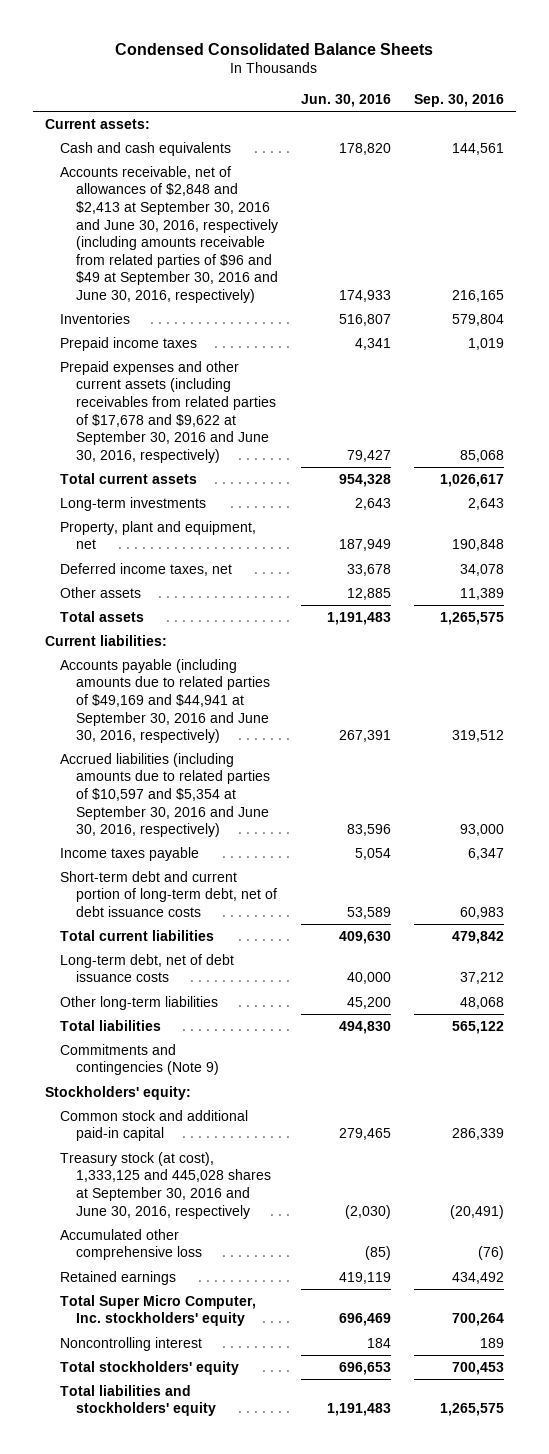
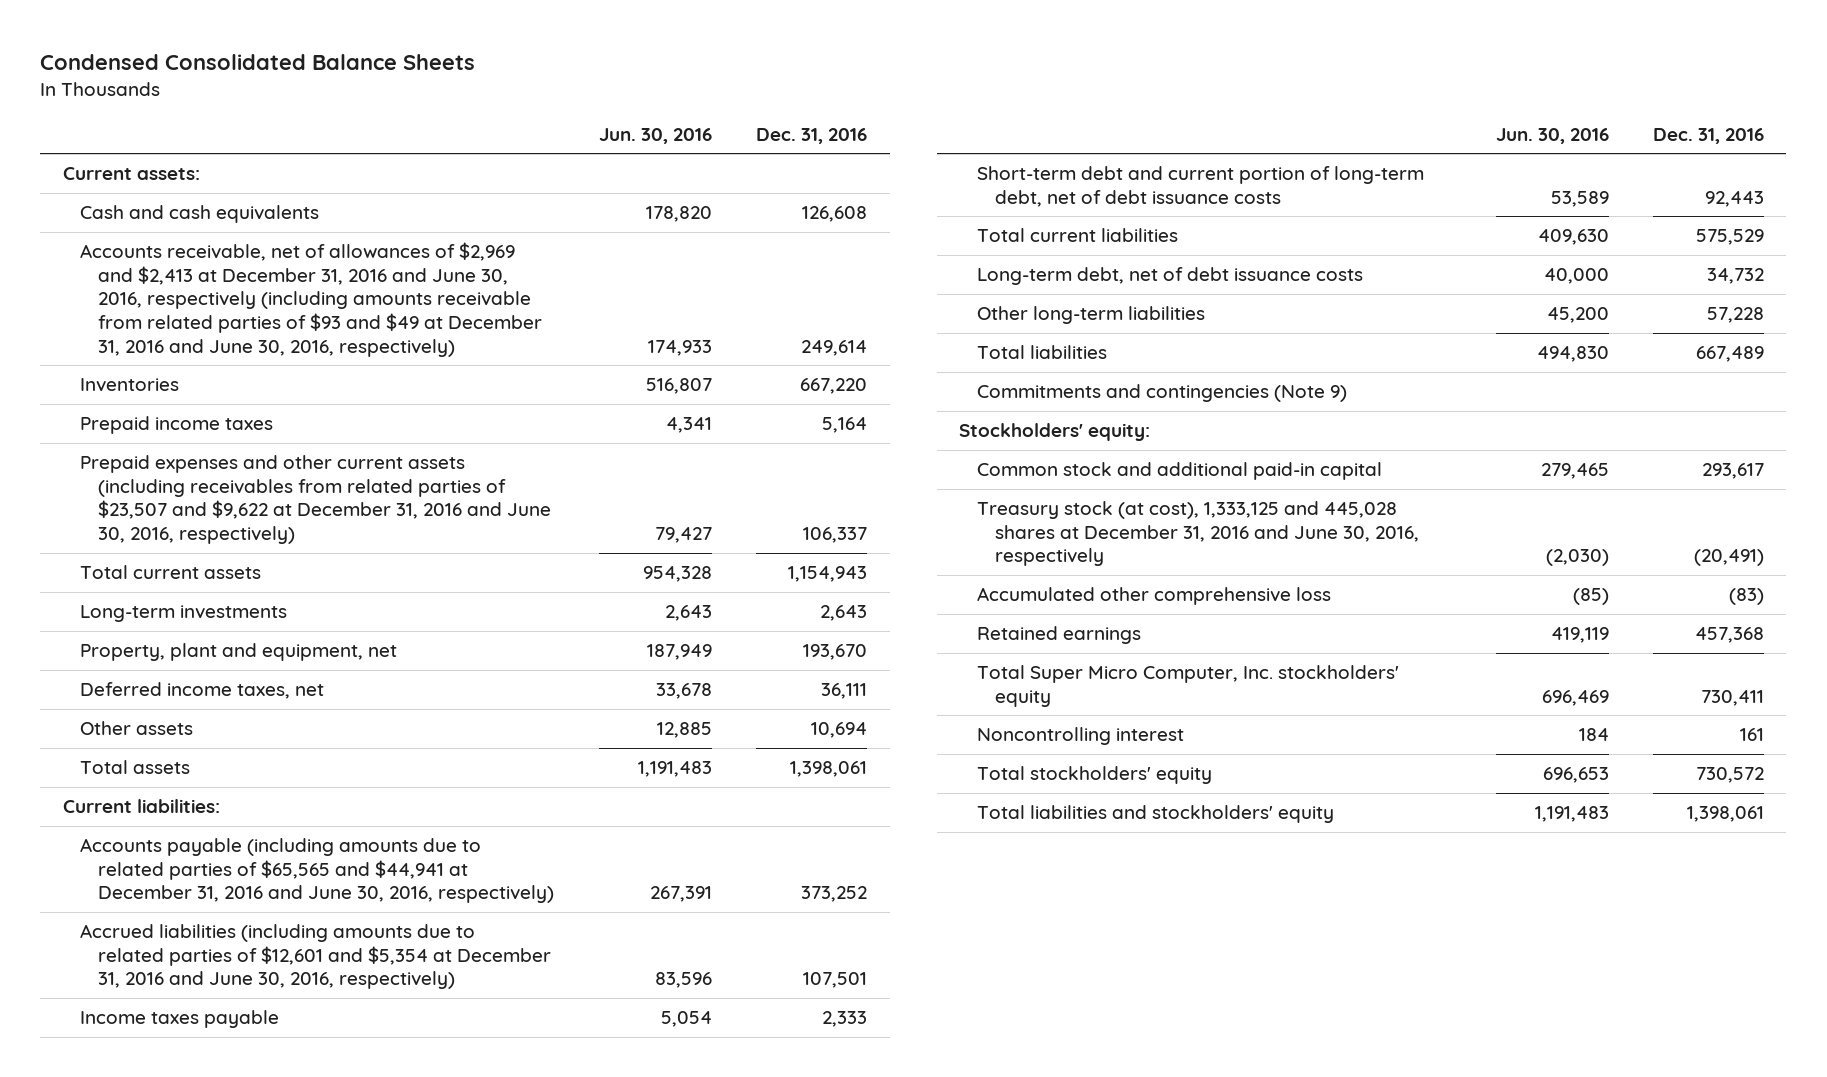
[414,93,505,107] Sep. 30, 2016 -> none
none -> [756,127,868,144] Dec. 31, 2016
[60,165,279,303] Accounts receivable, net of allowances of $2,848 and $2,413 at September 30, 2016 and June 30, 2016, respectively (including amounts receivable from related parties of $96 and $49 at September 30, 2016 and June 30, 2016, respectively) -> [80,242,543,357] Accounts receivable, net of allowances of $2,969 and $2,413 at December 31, 2016 and June 30, 2016, respectively (including amounts receivable from related parties of $93 and $49 at December 31, 2016 and June 30, 2016, respectively)
[60,360,277,463] Prepaid expenses and other current assets (including receivables from related parties of $17,678 and $9,622 at September 30, 2016 and June 30, 2016, respectively) -> [80,455,552,545] Prepaid expenses and other current assets (including receivables from related parties of $23,507 and $9,622 at December 31, 2016 and June 30, 2016, respectively)
[60,658,271,744] Accounts payable (including amounts due to related parties of $49,169 and $44,941 at September 30, 2016 and June 30, 2016, respectively) -> [80,838,555,904] Accounts payable (including amounts due to related parties of $65,565 and $44,941 at December 31, 2016 and June 30, 2016, respectively)
[60,752,271,838] Accrued liabilities (including amounts due to related parties of $10,597 and $5,354 at September 30, 2016 and June 30, 2016, respectively) -> [80,924,552,990] Accrued liabilities (including amounts due to related parties of $12,601 and $5,354 at December 31, 2016 and June 30, 2016, respectively)
[60,1151,272,1219] Treasury stock (at cost), 1,333,125 and 445,028 shares at September 30, 2016 and June 30, 2016, respectively -> [977,501,1419,567] Treasury stock (at cost), 1,333,125 and 445,028 shares at December 31, 2016 and June 30, 2016, respectively

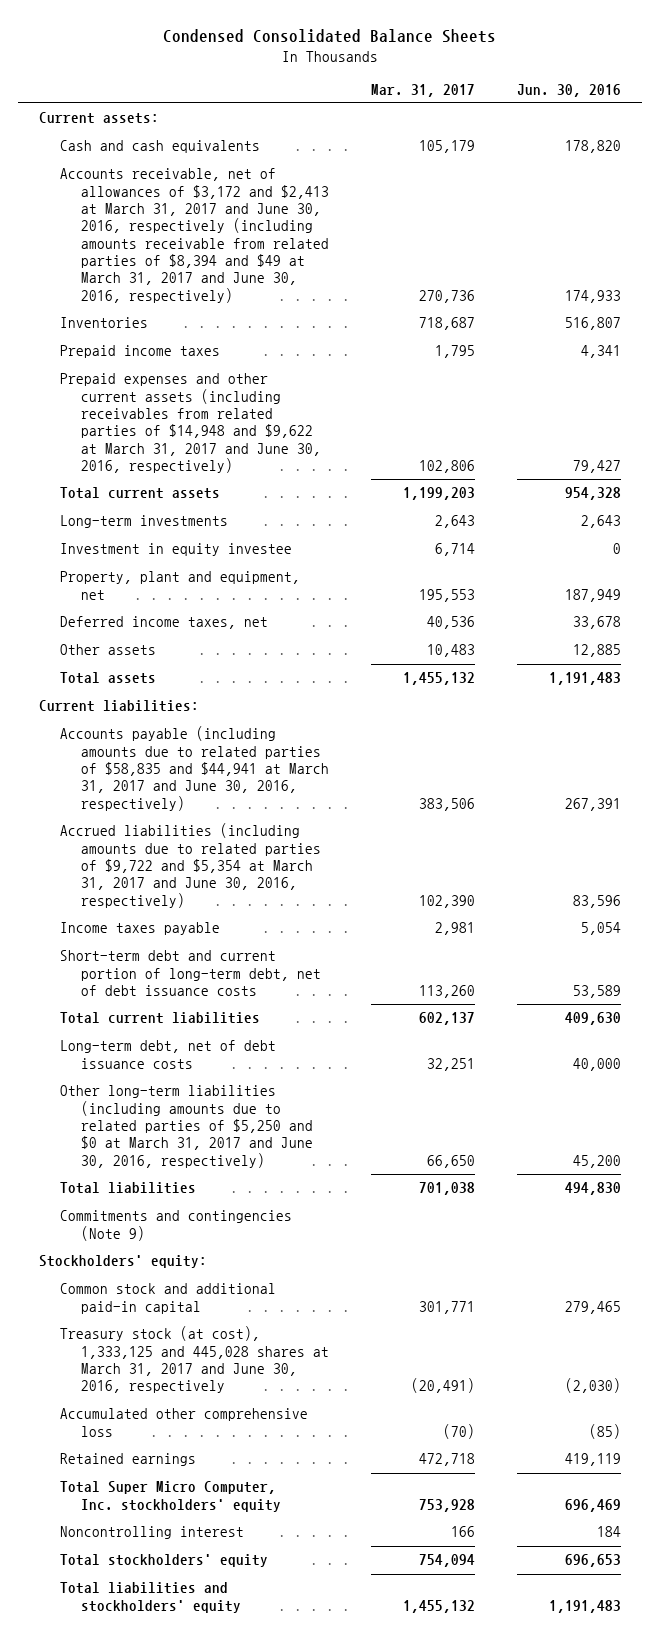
[756,127,868,144] Dec. 31, 2016 -> none
none -> [371,83,476,97] Mar. 31, 2017
[80,242,543,357] Accounts receivable, net of allowances of $2,969 and $2,413 at December 31, 2016 and June 30, 2016, respectively (including amounts receivable from related parties of $93 and $49 at December 31, 2016 and June 30, 2016, respectively) -> [60,168,330,303] Accounts receivable, net of allowances of $3,172 and $2,413 at March 31, 2017 and June 30, 2016, respectively (including amounts receivable from related parties of $8,394 and $49 at March 31, 2017 and June 30, 2016, respectively)
[80,455,552,545] Prepaid expenses and other current assets (including receivables from related parties of $23,507 and $9,622 at December 31, 2016 and June 30, 2016, respectively) -> [60,373,322,474] Prepaid expenses and other current assets (including receivables from related parties of $14,948 and $9,622 at March 31, 2017 and June 30, 2016, respectively)
none -> [60,543,293,557] Investment in equity investee
[80,838,555,904] Accounts payable (including amounts due to related parties of $65,565 and $44,941 at December 31, 2016 and June 30, 2016, respectively) -> [60,726,330,811] Accounts payable (including amounts due to related parties of $58,835 and $44,941 at March 31, 2017 and June 30, 2016, respectively)
[80,924,552,990] Accrued liabilities (including amounts due to related parties of $12,601 and $5,354 at December 31, 2016 and June 30, 2016, respectively) -> [60,823,322,908] Accrued liabilities (including amounts due to related parties of $9,722 and $5,354 at March 31, 2017 and June 30, 2016, respectively)
[977,306,1206,325] Other long-term liabilities -> [60,1085,314,1168] Other long-term liabilities (including amounts due to related parties of $5,250 and $0 at March 31, 2017 and June 30, 2016, respectively)
[977,501,1419,567] Treasury stock (at cost), 1,333,125 and 445,028 shares at December 31, 2016 and June 30, 2016, respectively -> [60,1326,330,1394] Treasury stock (at cost), 1,333,125 and 445,028 shares at March 31, 2017 and June 30, 2016, respectively

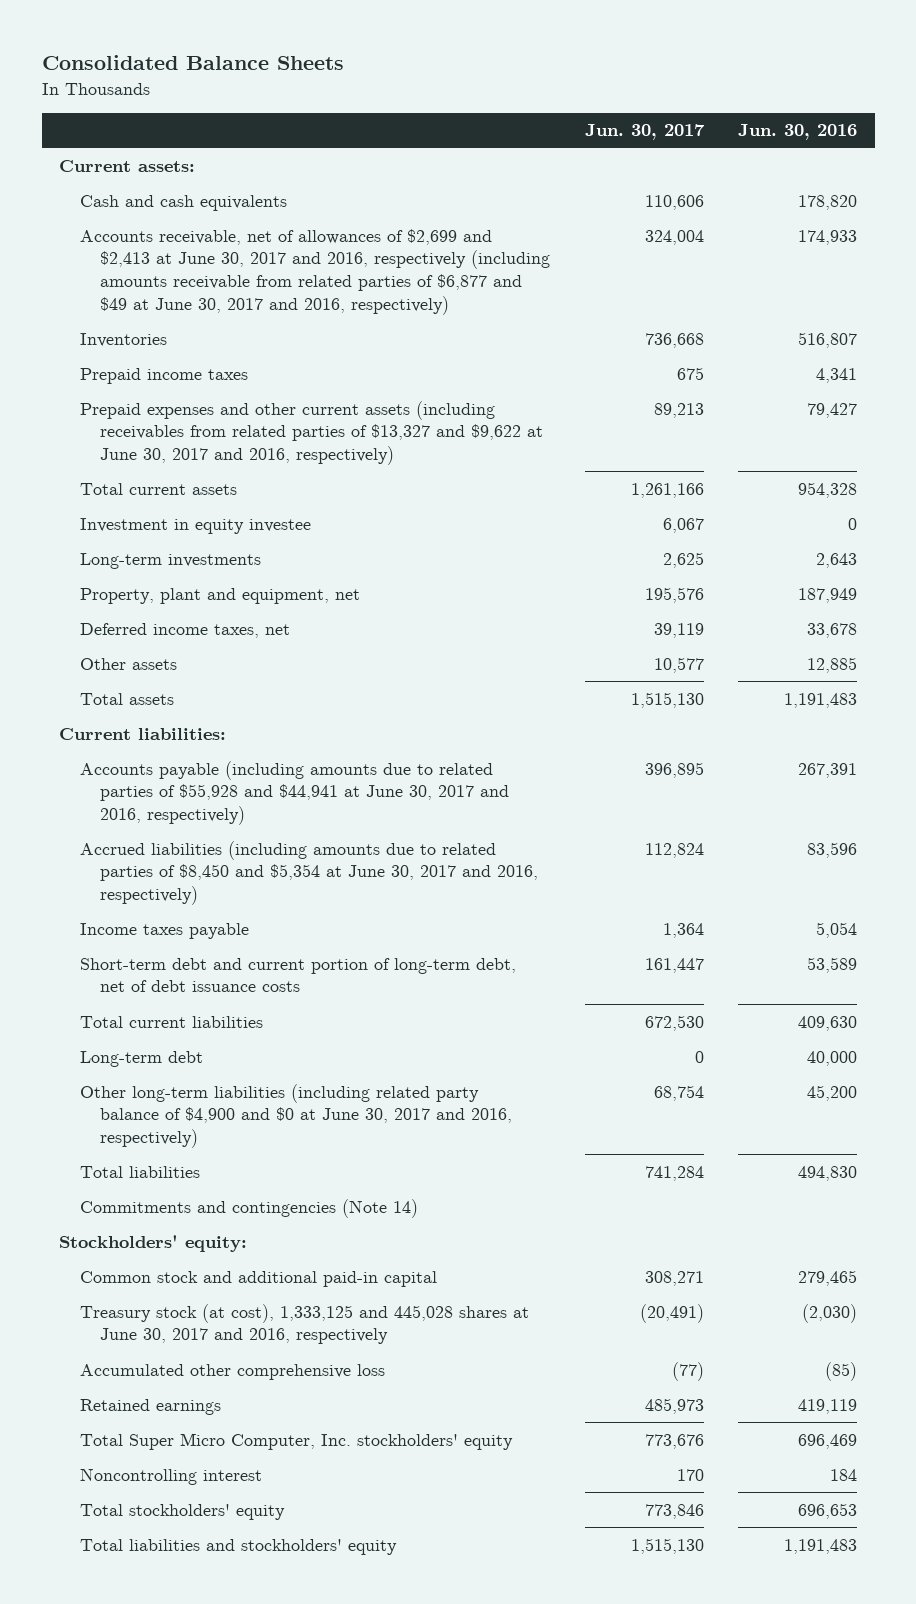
[163,28,497,43] Condensed Consolidated Balance Sheets -> [41,55,344,71] Consolidated Balance Sheets
[371,83,476,97] Mar. 31, 2017 -> none
none -> [584,124,705,141] Jun. 30, 2017
[60,168,330,303] Accounts receivable, net of allowances of $3,172 and $2,413 at March 31, 2017 and June 30, 2016, respectively (including amounts receivable from related parties of $8,394 and $49 at March 31, 2017 and June 30, 2016, respectively) -> [79,228,551,316] Accounts receivable, net of allowances of $2,699 and $2,413 at June 30, 2017 and 2016, respectively (including amounts receivable from related parties of $6,877 and $49 at June 30, 2017 and 2016, respectively)
[60,373,322,474] Prepaid expenses and other current assets (including receivables from related parties of $14,948 and $9,622 at March 31, 2017 and June 30, 2016, respectively) -> [79,400,544,466] Prepaid expenses and other current assets (including receivables from related parties of $13,327 and $9,622 at June 30, 2017 and 2016, respectively)
[60,515,229,529] Long-term investments -> [79,552,261,569] Long-term investments
[60,726,330,811] Accounts payable (including amounts due to related parties of $58,835 and $44,941 at March 31, 2017 and June 30, 2016, respectively) -> [79,760,510,826] Accounts payable (including amounts due to related parties of $55,928 and $44,941 at June 30, 2017 and 2016, respectively)
[60,823,322,908] Accrued liabilities (including amounts due to related parties of $9,722 and $5,354 at March 31, 2017 and June 30, 2016, respectively) -> [79,840,539,906] Accrued liabilities (including amounts due to related parties of $8,450 and $5,354 at June 30, 2017 and 2016, respectively)
[60,1040,277,1069] Long-term debt, net of debt issuance costs -> [79,1050,203,1067] Long-term debt
[60,1085,314,1168] Other long-term liabilities (including amounts due to related parties of $5,250 and $0 at March 31, 2017 and June 30, 2016, respectively) -> [79,1083,513,1149] Other long-term liabilities (including related party balance of $4,900 and $0 at June 30, 2017 and 2016, respectively)
[60,1210,293,1241] Commitments and contingencies (Note 9) -> [79,1198,418,1218] Commitments and contingencies (Note 14)
[60,1326,330,1394] Treasury stock (at cost), 1,333,125 and 445,028 shares at March 31, 2017 and June 30, 2016, respectively -> [79,1303,529,1345] Treasury stock (at cost), 1,333,125 and 445,028 shares at June 30, 2017 and 2016, respectively

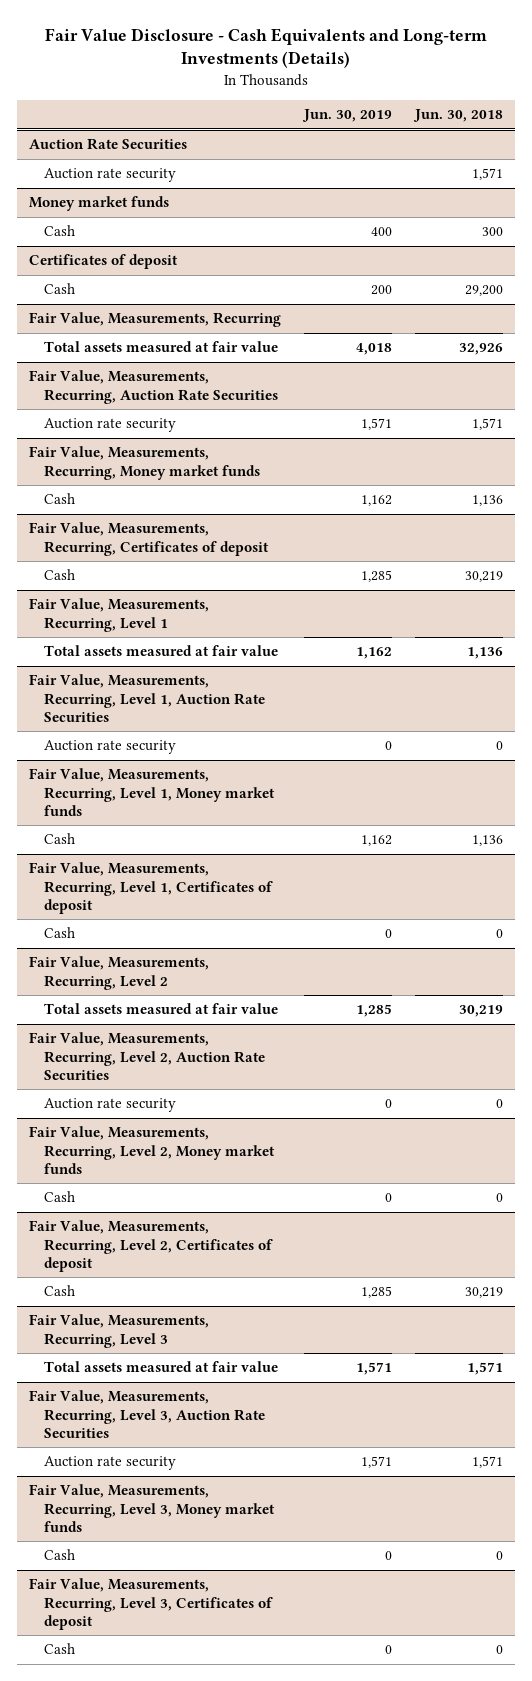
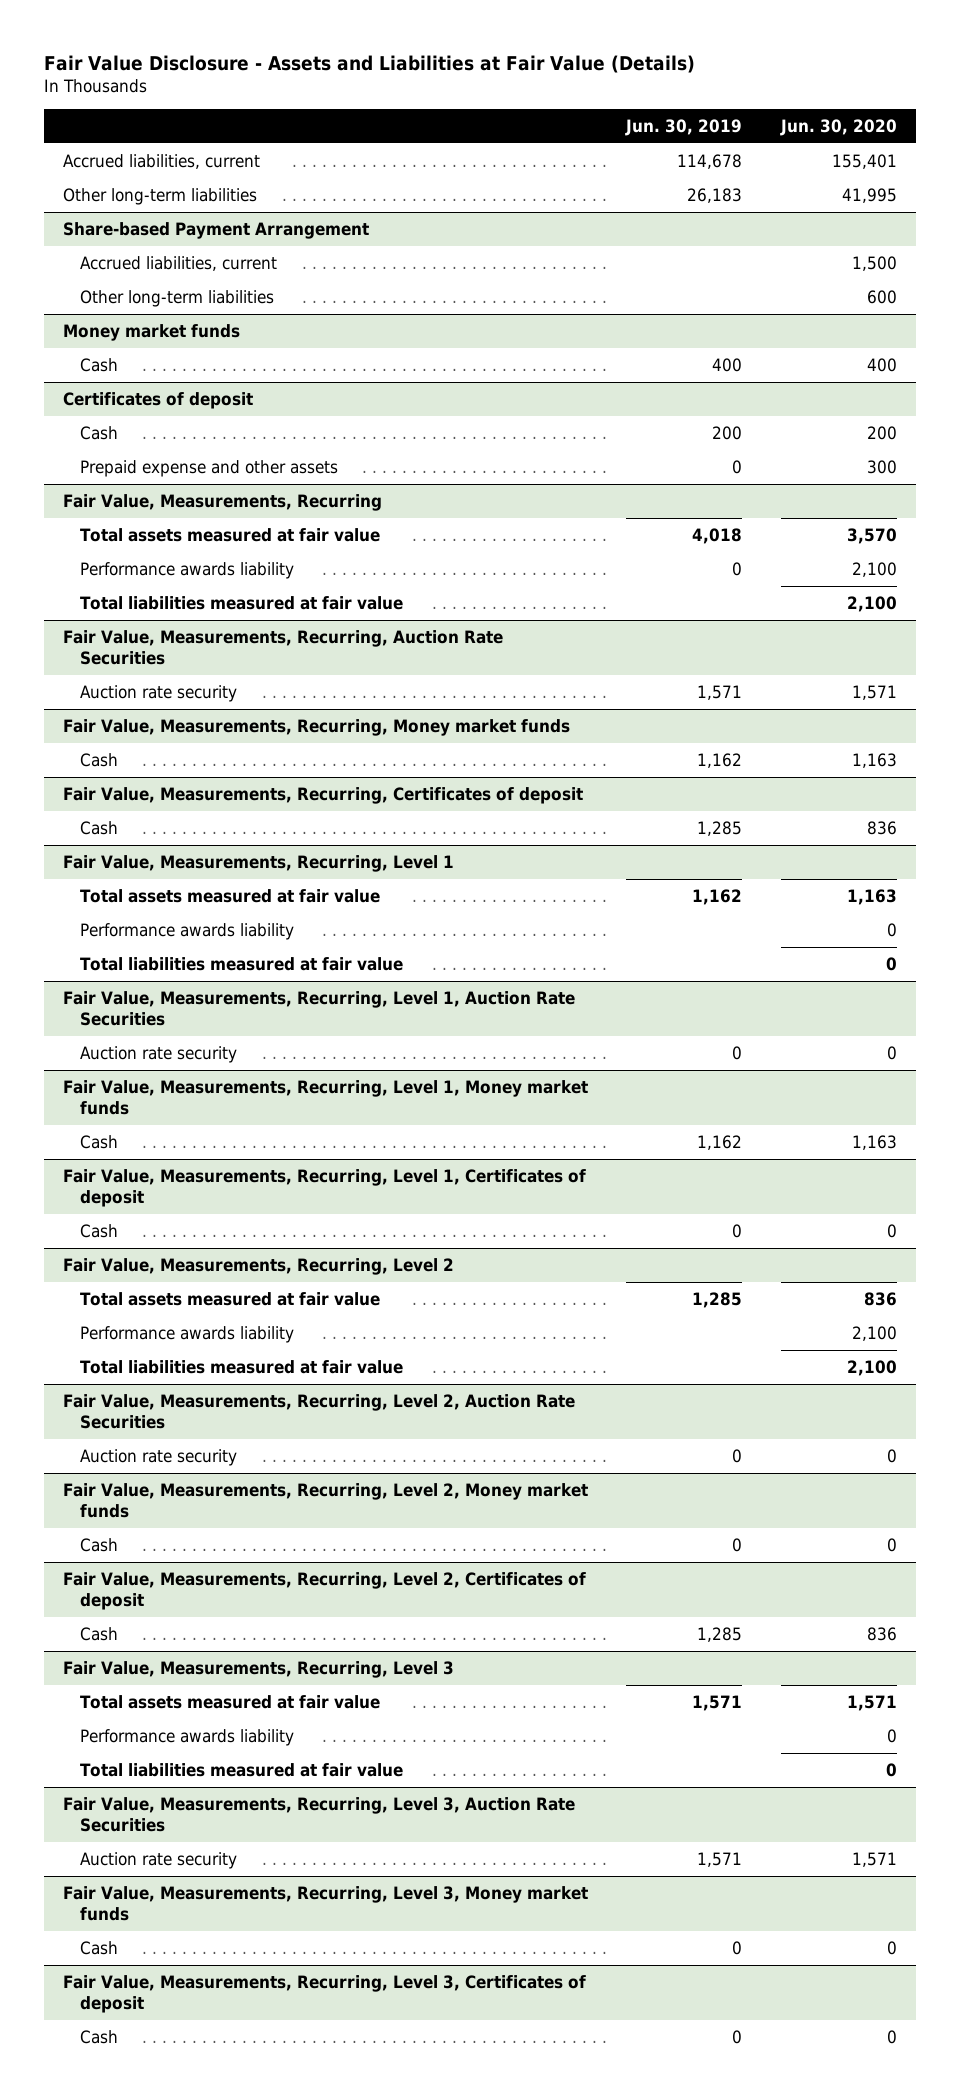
[44,27,487,69] Fair Value Disclosure - Cash Equivalents and Long-term Investments (Details) -> [44,54,696,73] Fair Value Disclosure - Assets and Liabilities at Fair Value (Details)
[413,109,504,123] Jun. 30, 2018 -> none
none -> [779,118,897,136] Jun. 30, 2020
[28,138,187,151] Auction Rate Securities -> none
[43,168,176,183] Auction rate security -> none
none -> [63,154,261,170] Accrued liabilities, current
none -> [63,188,258,206] Other long-term liabilities
none -> [63,222,370,240] Share-based Payment Arrangement
none -> [80,256,278,272] Accrued liabilities, current
none -> [80,290,275,308] Other long-term liabilities
none -> [80,460,339,478] Prepaid expense and other assets
none -> [80,562,295,580] Performance awards liability
none -> [80,596,404,611] Total liabilities measured at fair value
none -> [80,923,295,941] Performance awards liability
none -> [80,957,404,972] Total liabilities measured at fair value
none -> [80,1326,295,1344] Performance awards liability
none -> [80,1360,404,1375] Total liabilities measured at fair value
none -> [80,1729,295,1747] Performance awards liability
none -> [80,1763,404,1778] Total liabilities measured at fair value

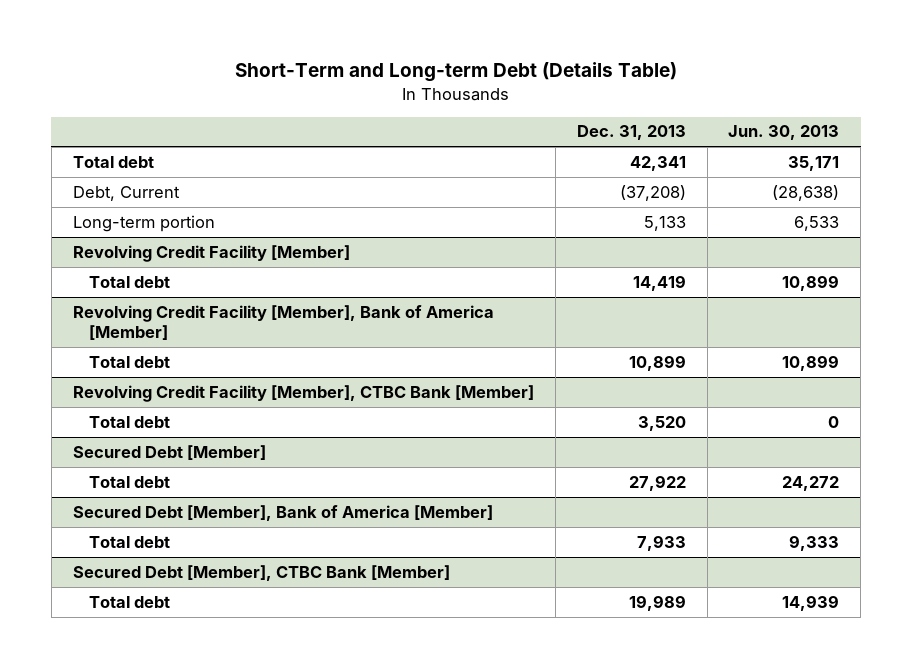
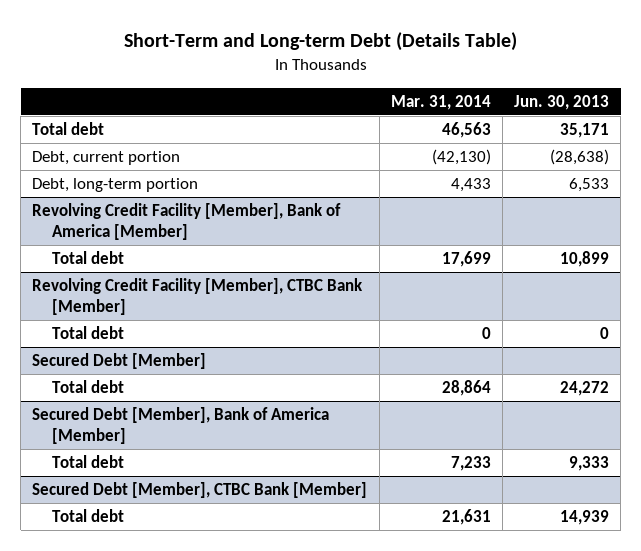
[576,125,686,141] Dec. 31, 2013 -> none
none -> [390,94,491,110] Mar. 31, 2014
[72,244,350,262] Revolving Credit Facility [Member] -> none
[89,275,171,288] Total debt -> none
[72,185,180,201] Debt, Current -> [32,151,181,166] Debt, current portion
[72,214,215,232] Long-term portion -> [32,178,199,193] Debt, long-term portion

